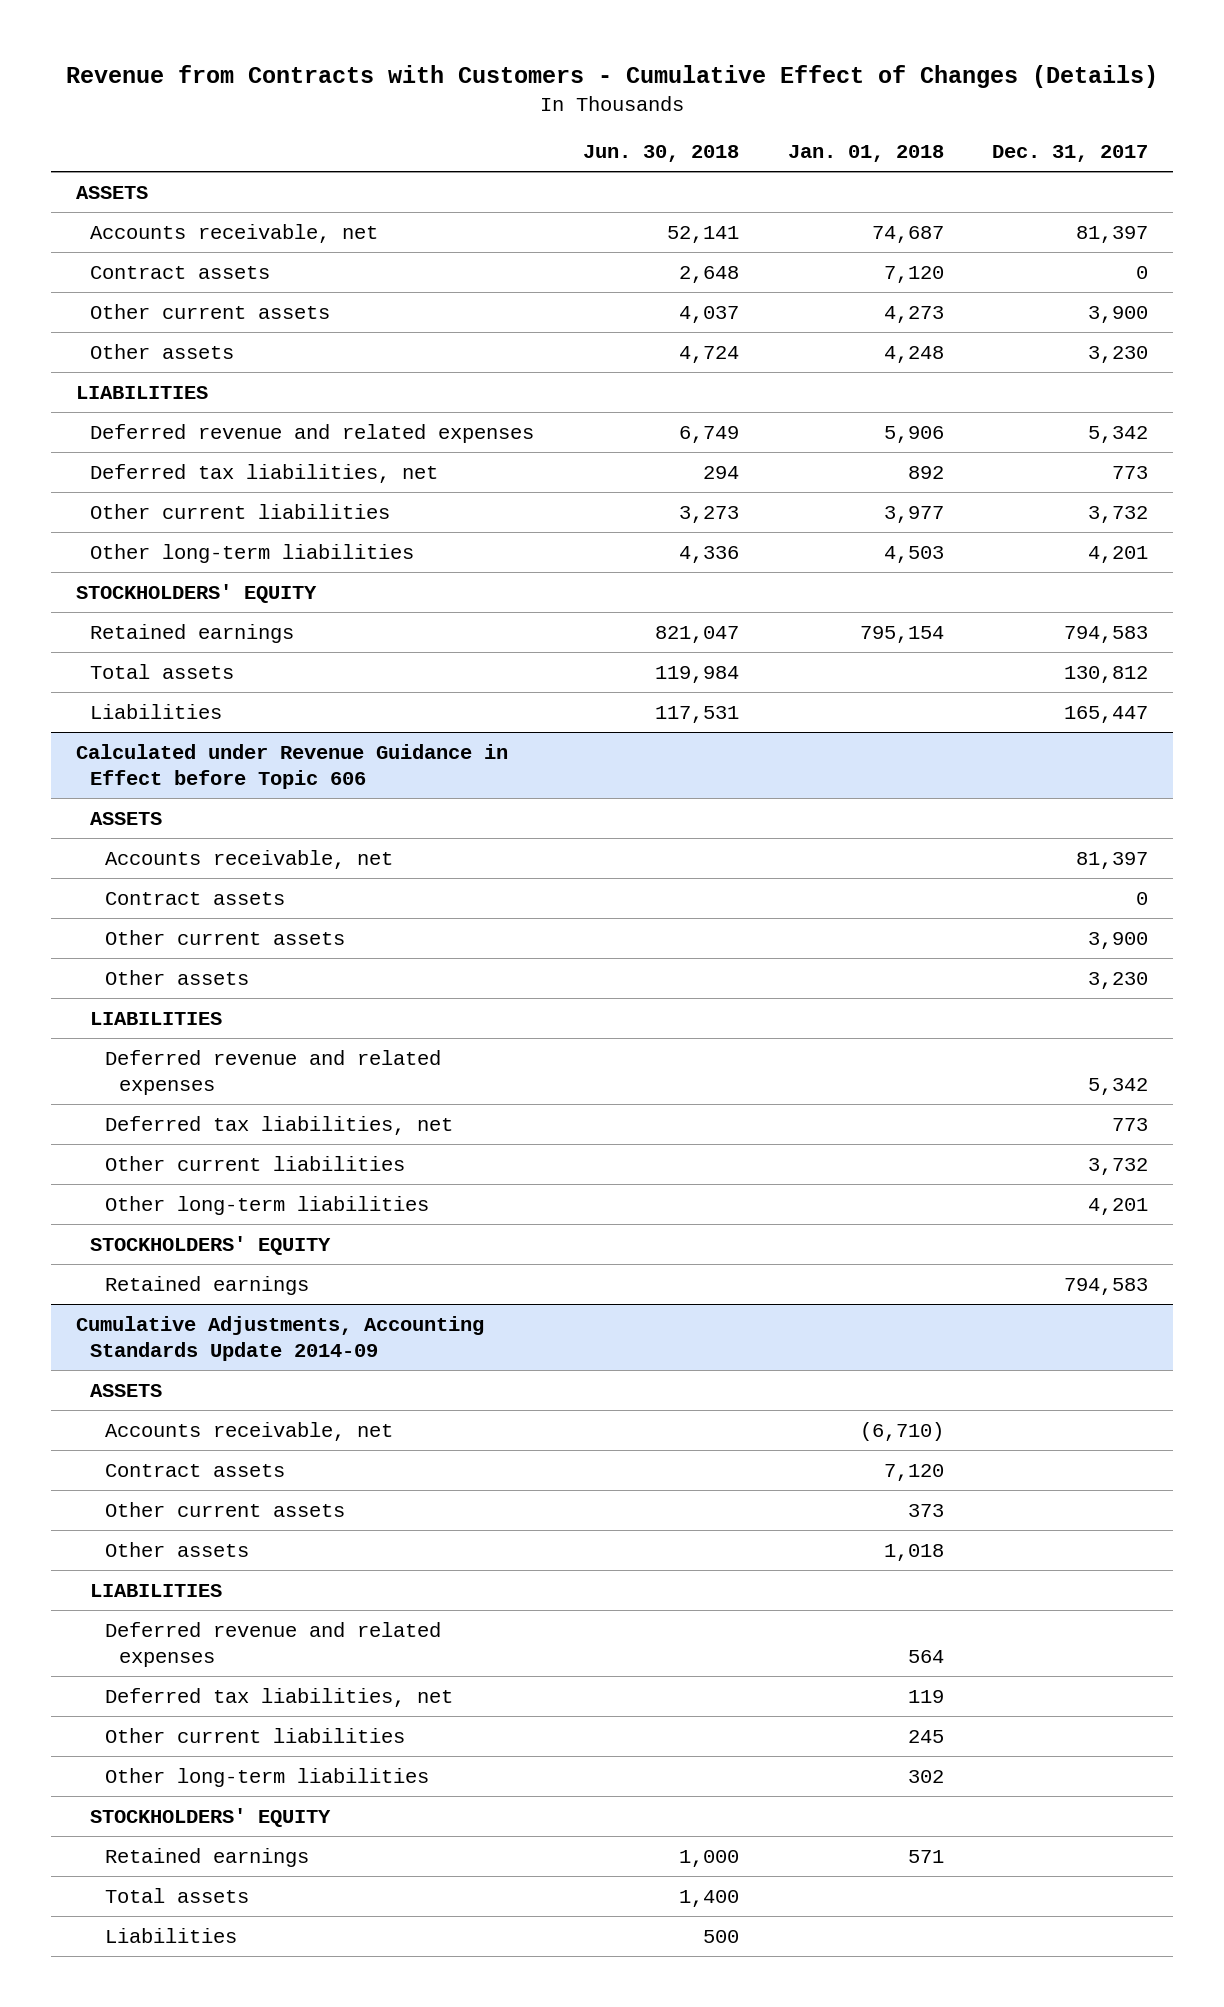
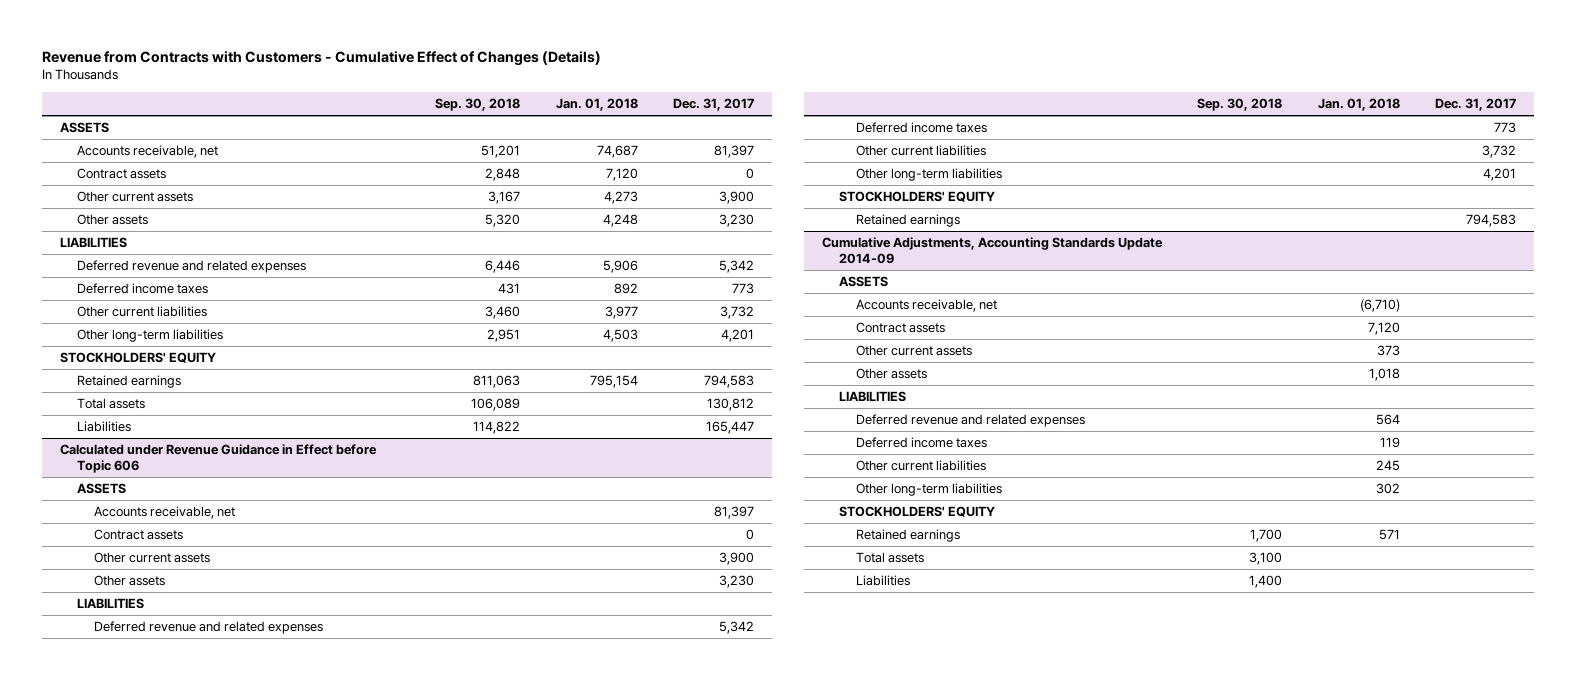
[582,144,739,162] Jun. 30, 2018 -> none
none -> [435,98,521,112] Sep. 30, 2018
[90,463,439,483] Deferred tax liabilities, net -> [77,283,209,295] Deferred income taxes
[104,1115,453,1135] Deferred tax liabilities, net -> [856,122,988,134] Deferred income taxes
[104,1687,453,1707] Deferred tax liabilities, net -> [856,437,988,449] Deferred income taxes

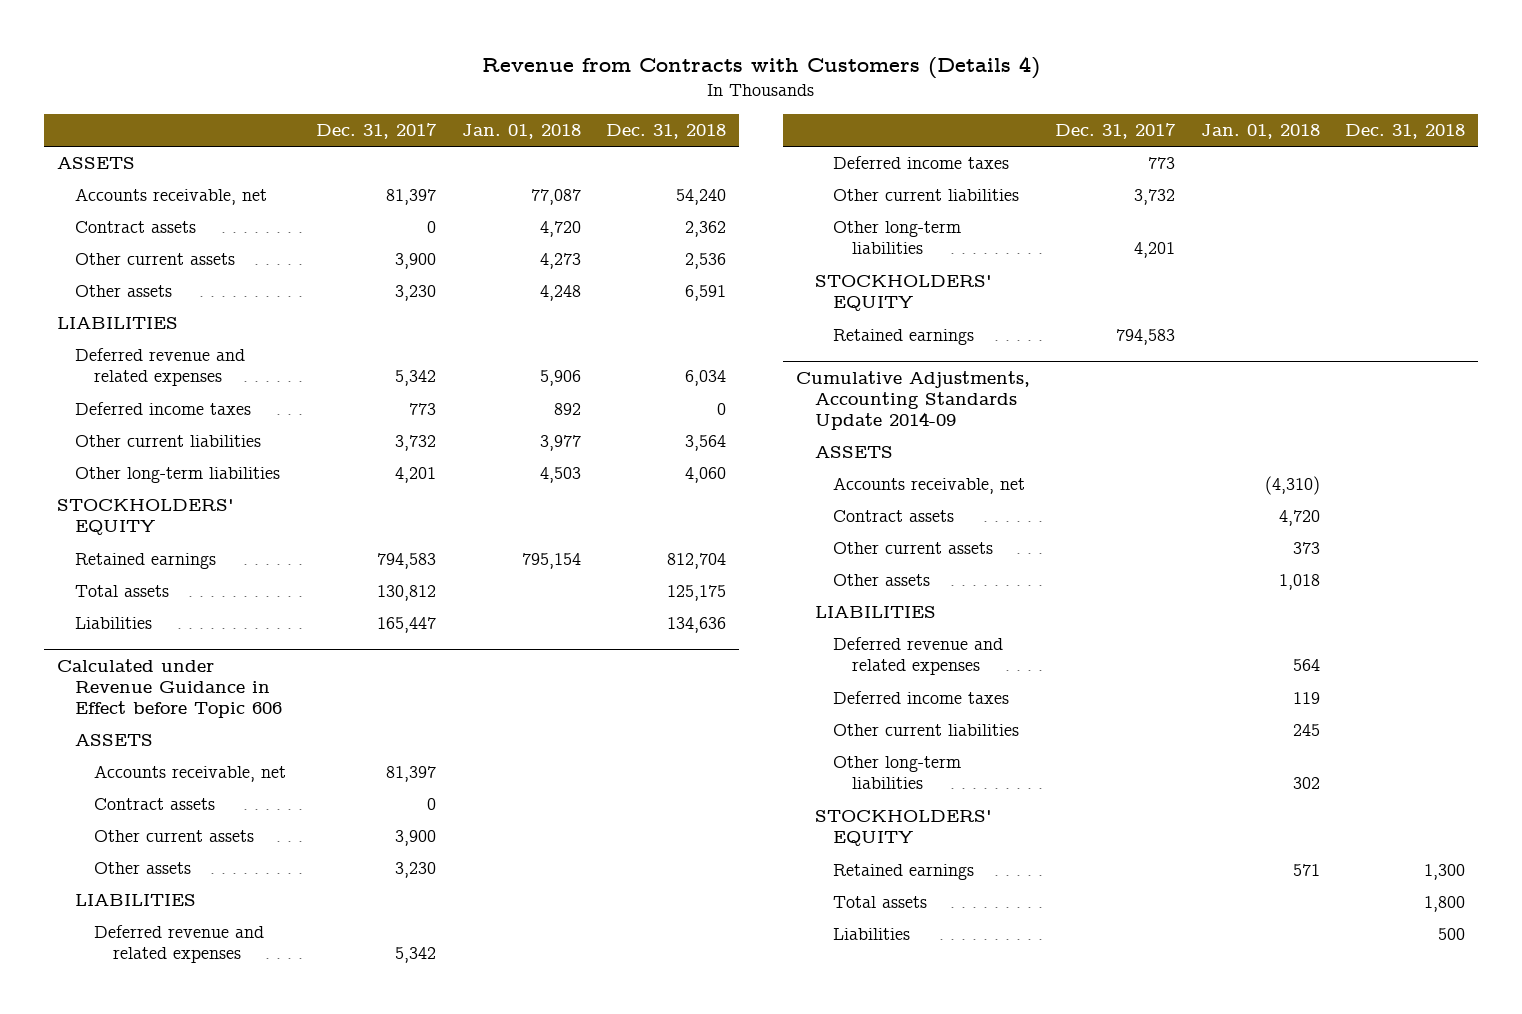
[41,50,601,66] Revenue from Contracts with Customers - Cumulative Effect of Changes (Details) -> [481,55,1040,79] Revenue from Contracts with Customers (Details 4)
[435,98,521,112] Sep. 30, 2018 -> none
none -> [605,124,726,140] Dec. 31, 2018
[596,145,638,159] 74,687 -> [530,189,581,206] 77,087
[605,168,638,182] 7,120 -> [539,221,581,238] 4,720
[1359,299,1400,313] (6,710) -> [1264,476,1320,496] (4,310)
[1367,322,1400,336] 7,120 -> [1278,510,1320,527] 4,720

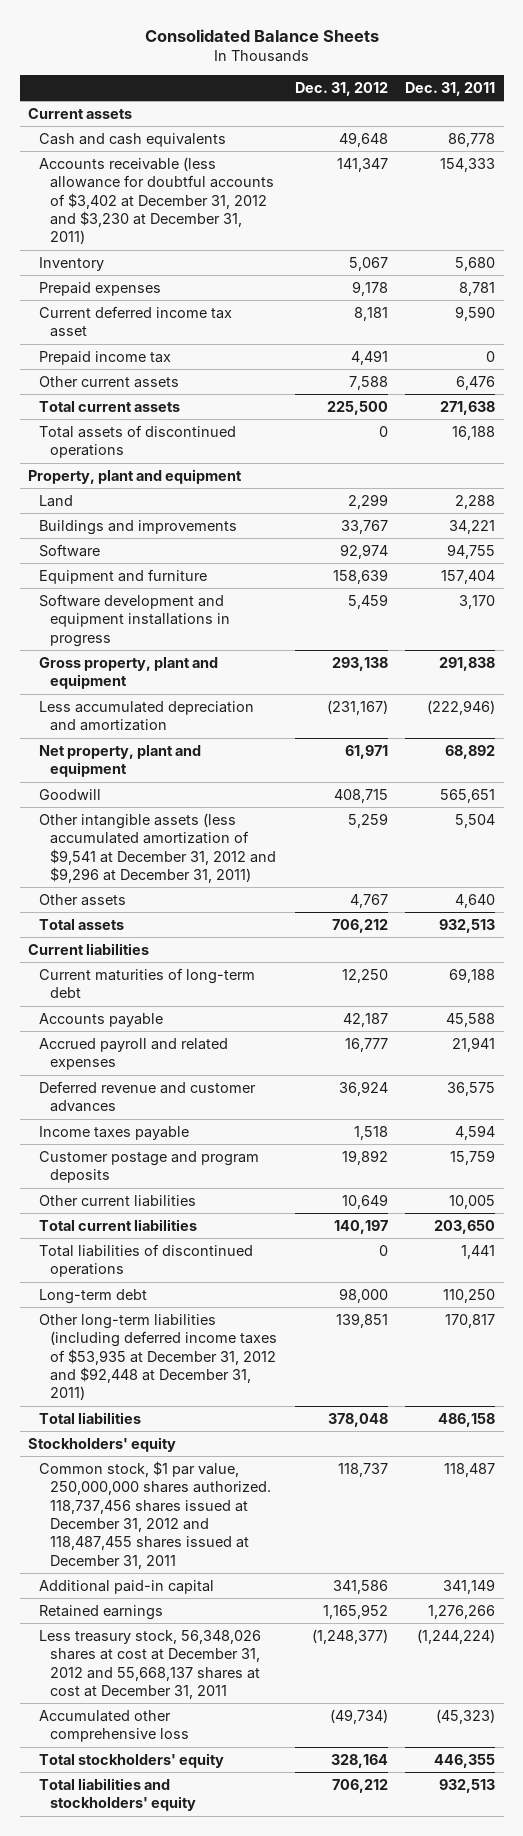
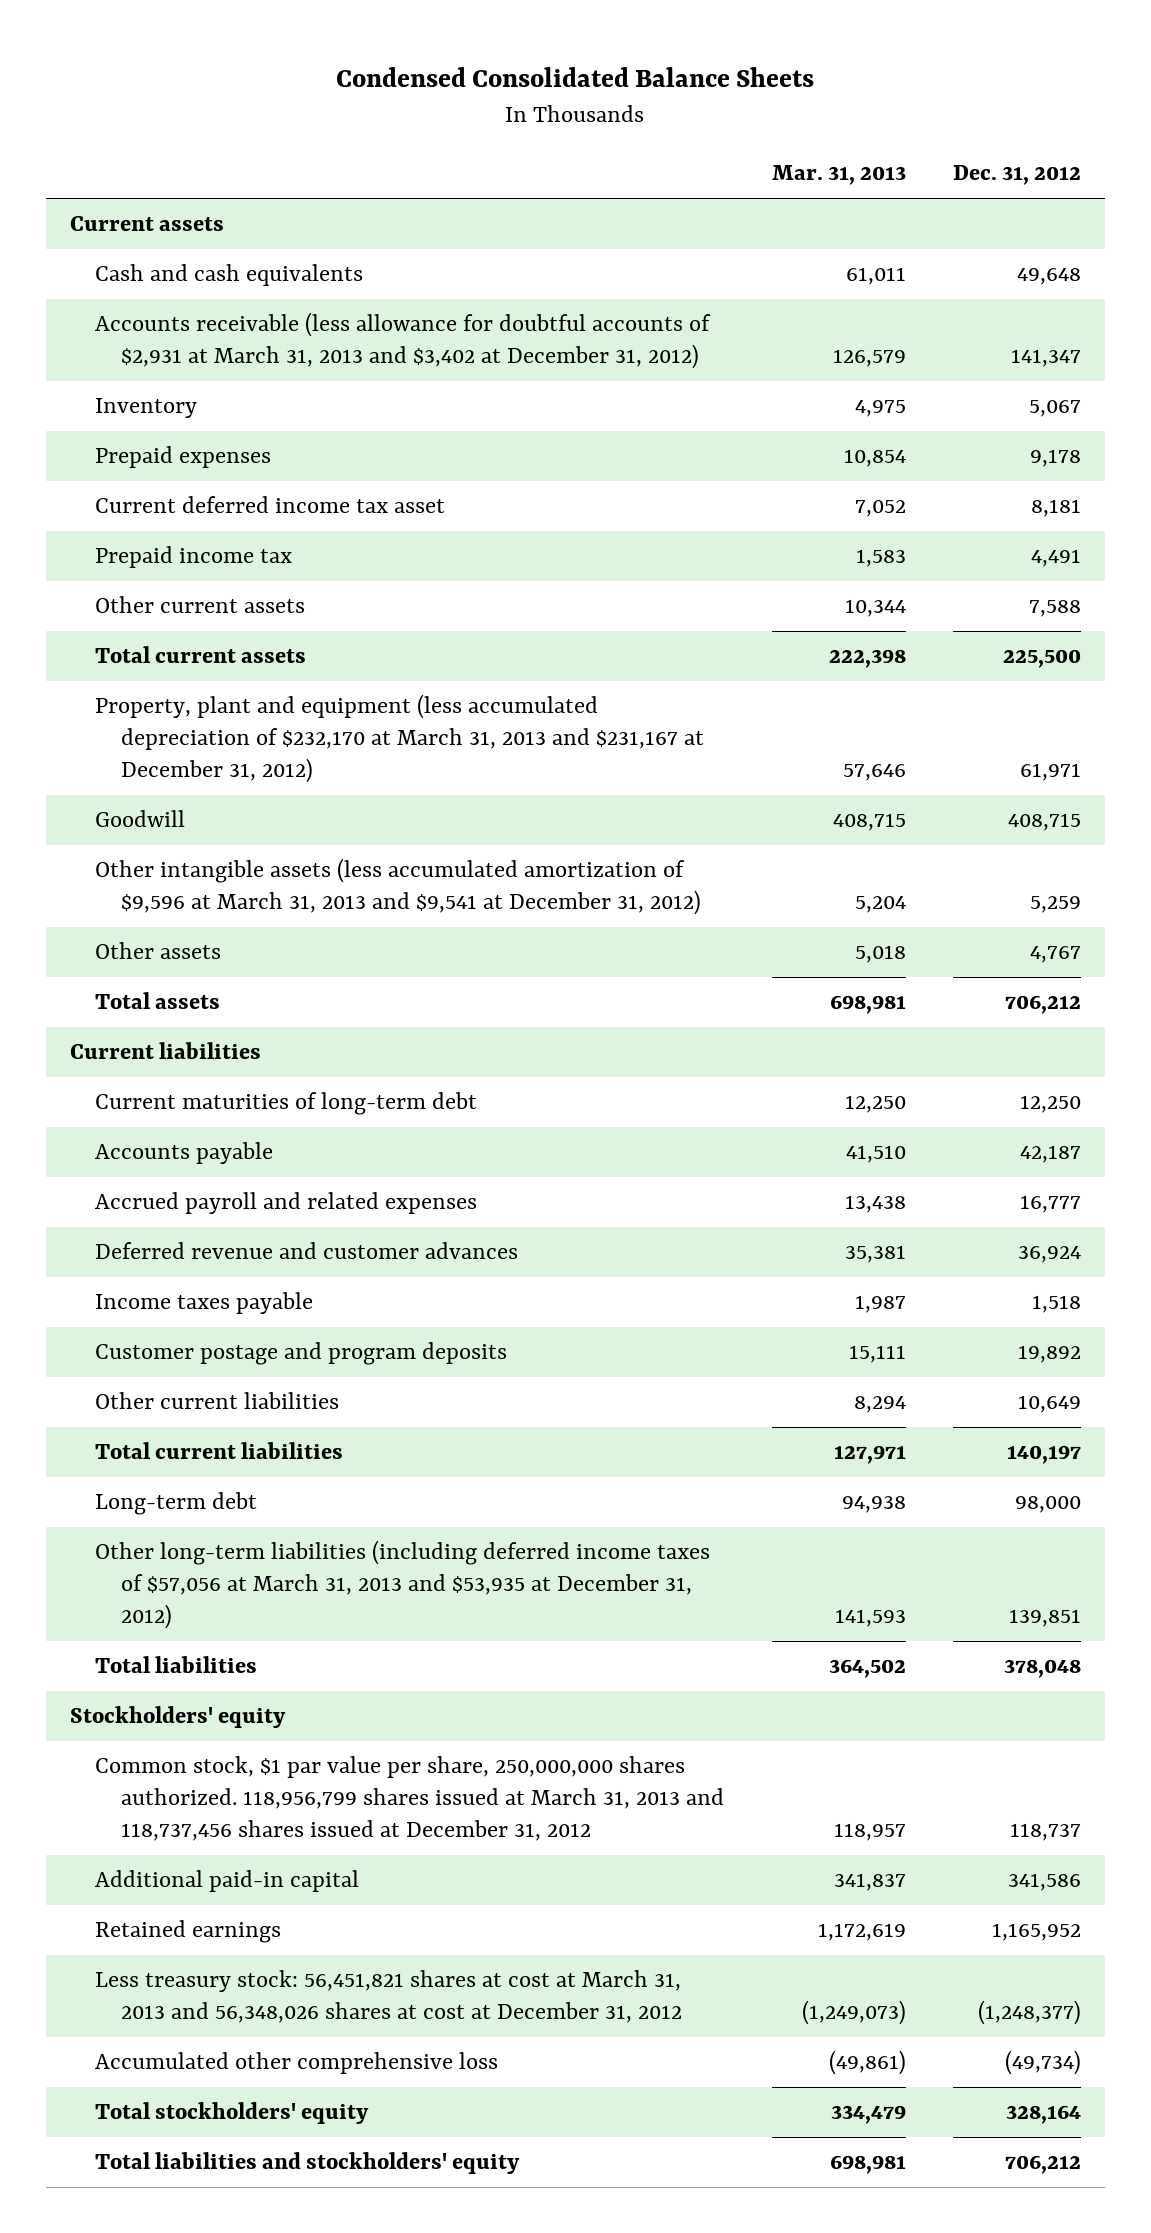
[144,28,379,42] Consolidated Balance Sheets -> [336,66,815,87] Condensed Consolidated Balance Sheets
[405,82,496,97] Dec. 31, 2011 -> none
none -> [771,165,906,186] Mar. 31, 2013
[39,156,275,245] Accounts receivable (less allowance for doubtful accounts of $3,402 at December 31, 2012 and $3,230 at December 31, 2011) -> [95,312,712,370] Accounts receivable (less allowance for doubtful accounts of $2,931 at March 31, 2013 and $3,402 at December 31, 2012)
[39,424,237,459] Total assets of discontinued operations -> none
[28,468,243,484] Property, plant and equipment -> none
[39,494,74,507] Land -> none
[39,519,238,535] Buildings and improvements -> none
[39,543,101,557] Software -> none
[39,568,208,584] Equipment and furniture -> none
[39,593,231,647] Software development and equipment installations in progress -> none
[39,656,219,690] Gross property, plant and equipment -> none
[39,700,255,732] Less accumulated depreciation and amortization -> none
[39,744,202,778] Net property, plant and equipment -> [95,694,705,784] Property, plant and equipment (less accumulated depreciation of $232,170 at March 31, 2013 and $231,167 at December 31, 2012)
[39,812,277,884] Other intangible assets (less accumulated amortization of $9,541 at December 31, 2012 and $9,296 at December 31, 2011) -> [95,858,702,916] Other intangible assets (less accumulated amortization of $9,596 at March 31, 2013 and $9,541 at December 31, 2012)
[39,1243,254,1278] Total liabilities of discontinued operations -> none
[39,1313,278,1401] Other long-term liabilities (including deferred income taxes of $53,935 at December 31, 2012 and $92,448 at December 31, 2011) -> [95,1540,711,1630] Other long-term liabilities (including deferred income taxes of $57,056 at March 31, 2013 and $53,935 at December 31, 2012)
[39,1460,272,1569] Common stock, $1 par value, 250,000,000 shares authorized. 118,737,456 shares issued at December 31, 2012 and 118,487,455 shares issued at December 31, 2011 -> [95,1756,725,1842] Common stock, $1 par value per share, 250,000,000 shares authorized. 118,956,799 shares issued at March 31, 2013 and 118,737,456 shares issued at December 31, 2012
[39,1629,262,1700] Less treasury stock, 56,348,026 shares at cost at December 31, 2012 and 55,668,137 shares at cost at December 31, 2011 -> [95,1970,683,2024] Less treasury stock: 56,451,821 shares at cost at March 31, 2013 and 56,348,026 shares at cost at December 31, 2012

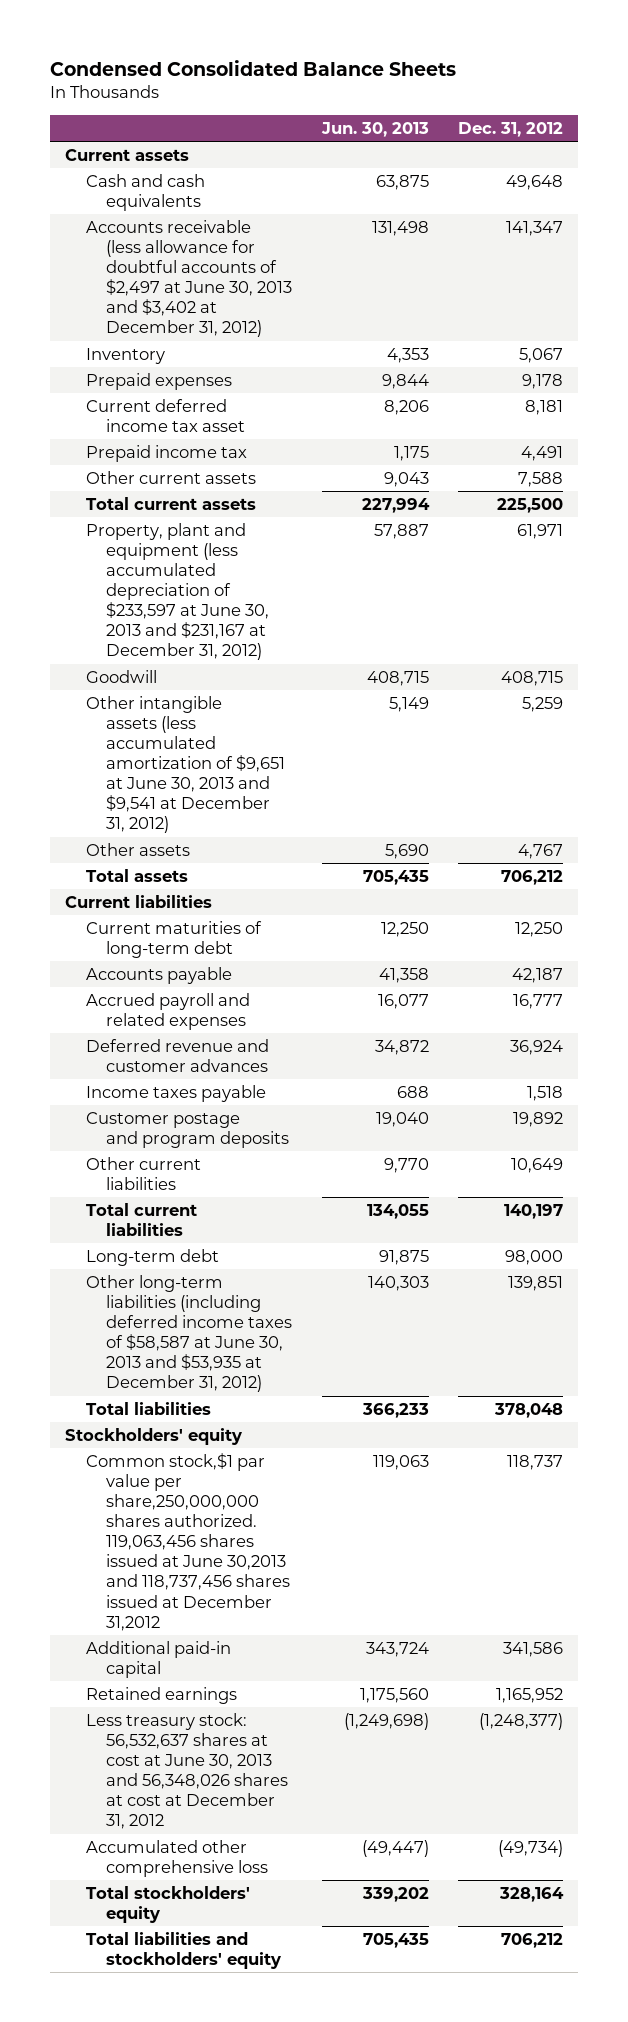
[771,165,906,186] Mar. 31, 2013 -> none
none -> [320,121,429,137] Jun. 30, 2013
[95,312,712,370] Accounts receivable (less allowance for doubtful accounts of $2,931 at March 31, 2013 and $3,402 at December 31, 2012) -> [85,219,293,338] Accounts receivable (less allowance for doubtful accounts of $2,497 at June 30, 2013 and $3,402 at December 31, 2012)
[95,694,705,784] Property, plant and equipment (less accumulated depreciation of $232,170 at March 31, 2013 and $231,167 at December 31, 2012) -> [85,522,270,661] Property, plant and equipment (less accumulated depreciation of $233,597 at June 30, 2013 and $231,167 at December 31, 2012)
[95,858,702,916] Other intangible assets (less accumulated amortization of $9,596 at March 31, 2013 and $9,541 at December 31, 2012) -> [85,695,286,834] Other intangible assets (less accumulated amortization of $9,651 at June 30, 2013 and $9,541 at December 31, 2012)
[95,1540,711,1630] Other long-term liabilities (including deferred income taxes of $57,056 at March 31, 2013 and $53,935 at December 31, 2012) -> [85,1274,293,1393] Other long-term liabilities (including deferred income taxes of $58,587 at June 30, 2013 and $53,935 at December 31, 2012)
[95,1756,725,1842] Common stock, $1 par value per share, 250,000,000 shares authorized. 118,956,799 shares issued at March 31, 2013 and 118,737,456 shares issued at December 31, 2012 -> [85,1452,291,1631] Common stock,$1 par value per share,250,000,000 shares authorized. 119,063,456 shares issued at June 30,2013 and 118,737,456 shares issued at December 31,2012
[95,1970,683,2024] Less treasury stock: 56,451,821 shares at cost at March 31, 2013 and 56,348,026 shares at cost at December 31, 2012 -> [85,1712,289,1830] Less treasury stock: 56,532,637 shares at cost at June 30, 2013 and 56,348,026 shares at cost at December 31, 2012

